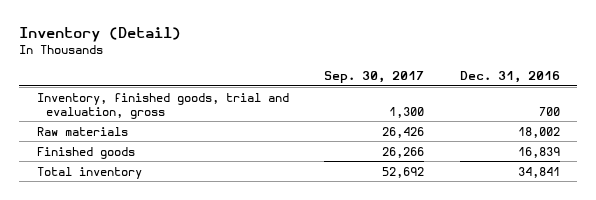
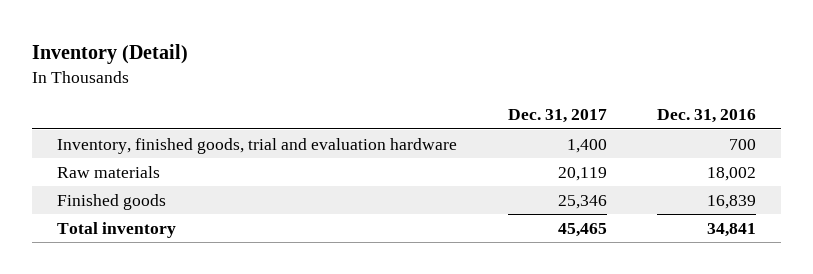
[324,71,425,84] Sep. 30, 2017 -> none
none -> [507,109,607,124] Dec. 31, 2017
[36,92,289,119] Inventory, finished goods, trial and evaluation, gross -> [57,137,458,154] Inventory, finished goods, trial and evaluation hardware

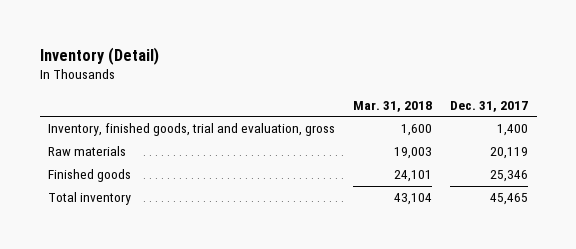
[656,109,756,124] Dec. 31, 2016 -> none
none -> [353,100,433,112] Mar. 31, 2018
[57,137,458,154] Inventory, finished goods, trial and evaluation hardware -> [48,123,336,137] Inventory, finished goods, trial and evaluation, gross

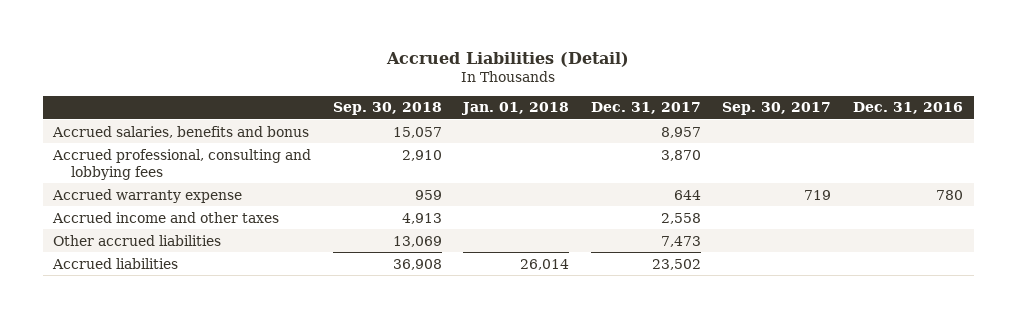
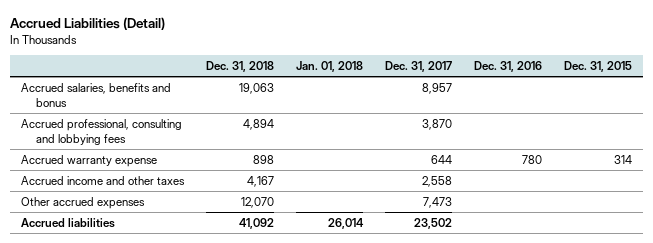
[332,102,442,116] Sep. 30, 2018 -> none
[722,102,832,116] Sep. 30, 2017 -> none
none -> [206,61,275,73] Dec. 31, 2018
none -> [563,61,632,73] Dec. 31, 2015
[53,234,222,246] Other accrued liabilities -> [21,196,146,209] Other accrued expenses

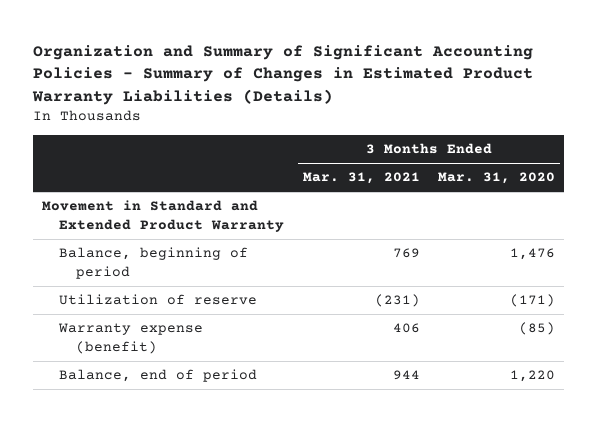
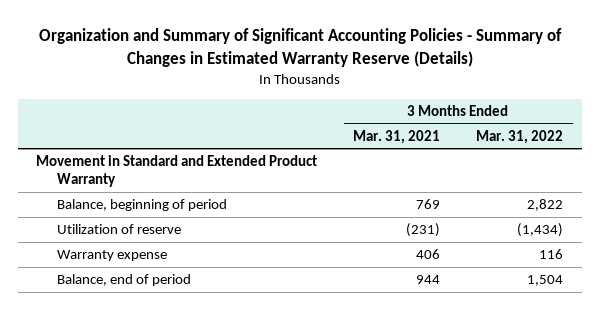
[31,44,533,105] Organization and Summary of Significant Accounting Policies - Summary of Changes in Estimated Product Warranty Liabilities (Details) -> [38,27,562,67] Organization and Summary of Significant Accounting Policies - Summary of Changes in Estimated Warranty Reserve (Details)
[437,172,555,185] Mar. 31, 2020 -> none
none -> [476,129,564,144] Mar. 31, 2022
[58,323,204,354] Warranty expense (benefit) -> [56,250,167,262] Warranty expense

